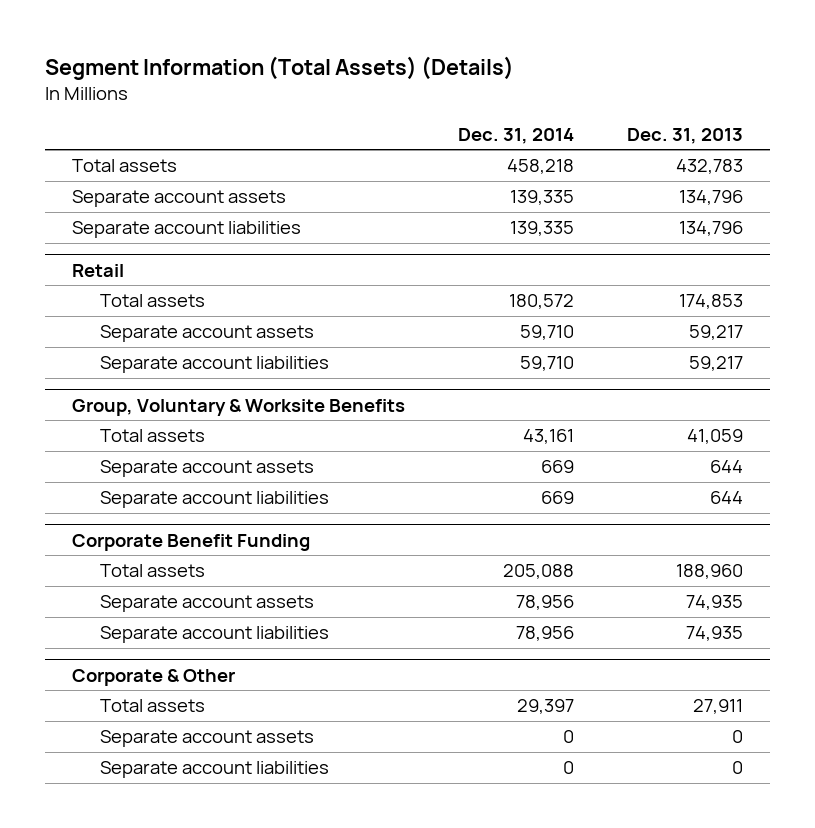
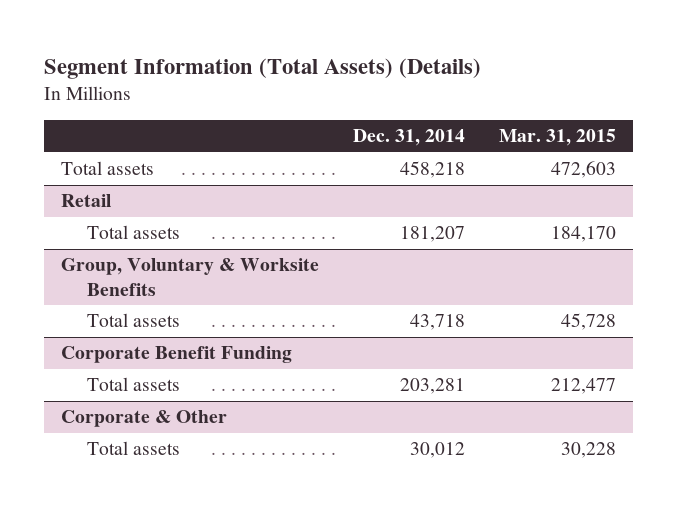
[627,127,744,144] Dec. 31, 2013 -> none
none -> [499,129,617,147] Mar. 31, 2015
[72,190,287,208] Separate account assets -> none
[72,221,302,239] Separate account liabilities -> none
[100,325,315,343] Separate account assets -> none
[100,356,330,374] Separate account liabilities -> none
[509,294,575,310] 180,572 -> [400,226,466,243] 181,207
[100,460,315,478] Separate account assets -> none
[100,491,330,509] Separate account liabilities -> none
[523,429,575,445] 43,161 -> [410,314,466,331] 43,718
[100,595,315,613] Separate account assets -> none
[100,626,330,644] Separate account liabilities -> none
[503,564,575,580] 205,088 -> [400,378,466,395] 203,281
[100,730,315,748] Separate account assets -> none
[100,761,330,779] Separate account liabilities -> none
[517,699,575,715] 29,397 -> [410,442,466,459] 30,012

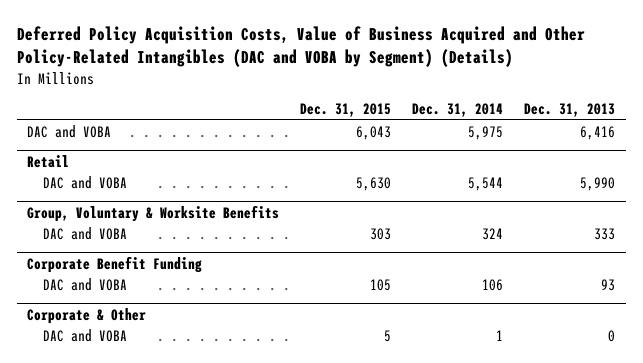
[44,58,482,80] Segment Information (Total Assets) (Details) -> [16,26,585,68] Deferred Policy Acquisition Costs, Value of Business Acquired and Other Policy-Related Intangibles (DAC and VOBA by Segment) (Details)
[499,129,617,147] Mar. 31, 2015 -> none
none -> [300,103,392,118] Dec. 31, 2015
none -> [524,103,616,118] Dec. 31, 2013
[61,161,155,176] Total assets -> none
none -> [27,124,112,138] DAC and VOBA
[87,225,181,240] Total assets -> none
none -> [43,175,128,189] DAC and VOBA
[87,313,181,328] Total assets -> none
none -> [43,226,128,240] DAC and VOBA
[87,377,181,392] Total assets -> none
none -> [43,277,128,291] DAC and VOBA
[87,441,181,456] Total assets -> none
none -> [43,328,128,342] DAC and VOBA

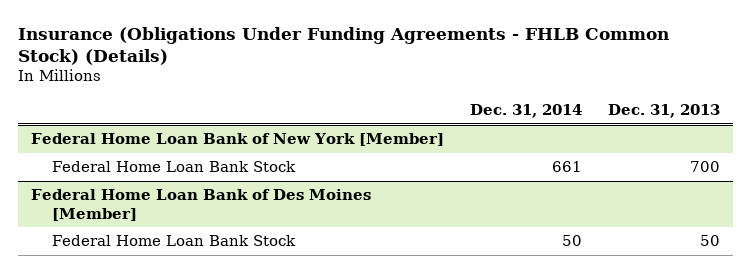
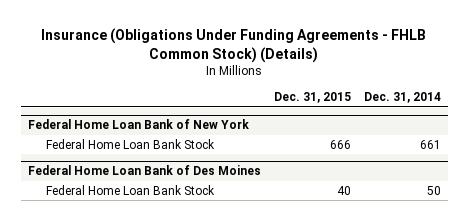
[607,104,720,119] Dec. 31, 2013 -> none
none -> [273,92,351,104] Dec. 31, 2015
[30,133,444,147] Federal Home Loan Bank of New York [Member] -> [27,119,249,130] Federal Home Loan Bank of New York
[30,189,371,221] Federal Home Loan Bank of Des Moines [Member] -> [27,165,261,176] Federal Home Loan Bank of Des Moines

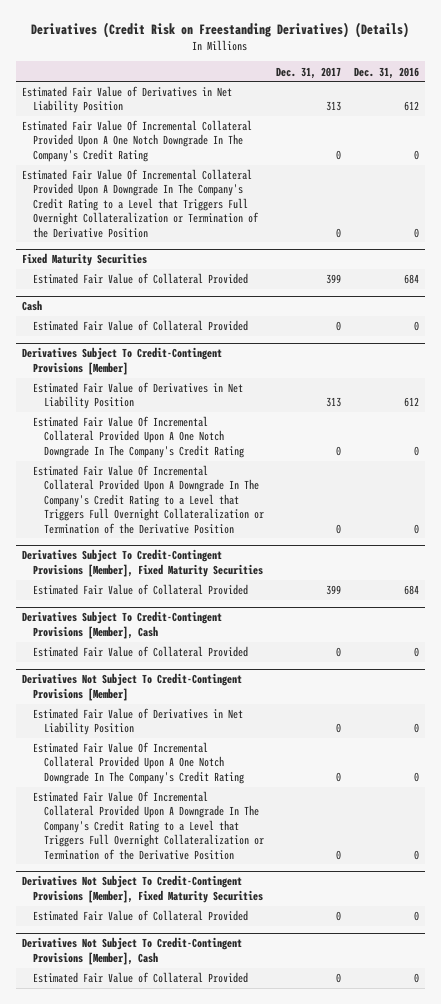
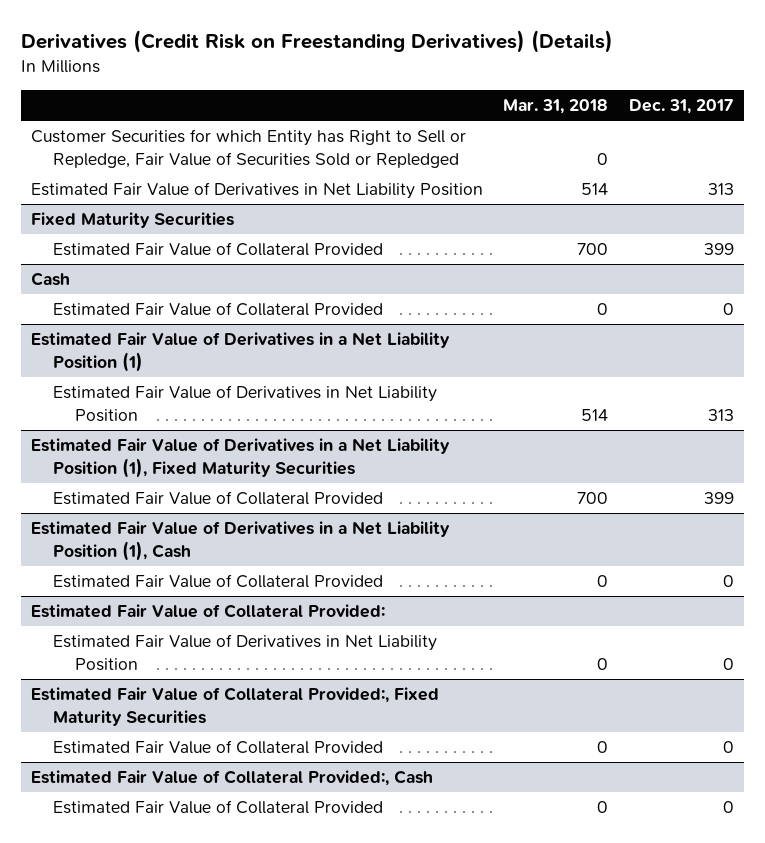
[353,66,419,79] Dec. 31, 2016 -> none
none -> [503,99,609,115] Mar. 31, 2018
none -> [31,129,467,168] Customer Securities for which Entity has Right to Sell or Repledge, Fair Value of Securities Sold or Repledged
[21,120,252,162] Estimated Fair Value Of Incremental Collateral Provided Upon A One Notch Downgrade In The Company's Credit Rating -> none
[21,169,259,238] Estimated Fair Value Of Incremental Collateral Provided Upon A Downgrade In The Company's Credit Rating to a Level that Triggers Full Overnight Collateralization or Termination of the Derivative Position -> none
[21,347,222,375] Derivatives Subject To Credit-Contingent Provisions [Member] -> [31,332,451,372] Estimated Fair Value of Derivatives in a Net Liability Position (1)
[32,416,244,458] Estimated Fair Value Of Incremental Collateral Provided Upon A One Notch Downgrade In The Company's Credit Rating -> none
[32,465,264,534] Estimated Fair Value Of Incremental Collateral Provided Upon A Downgrade In The Company's Credit Rating to a Level that Triggers Full Overnight Collateralization or Termination of the Derivative Position -> none
[21,549,263,577] Derivatives Subject To Credit-Contingent Provisions [Member], Fixed Maturity Securities -> none
none -> [31,438,451,478] Estimated Fair Value of Derivatives in a Net Liability Position (1), Fixed Maturity Securities
[21,611,222,639] Derivatives Subject To Credit-Contingent Provisions [Member], Cash -> none
none -> [31,521,451,561] Estimated Fair Value of Derivatives in a Net Liability Position (1), Cash
[21,673,242,701] Derivatives Not Subject To Credit-Contingent Provisions [Member] -> [31,604,386,619] Estimated Fair Value of Collateral Provided:
[32,742,244,784] Estimated Fair Value Of Incremental Collateral Provided Upon A One Notch Downgrade In The Company's Credit Rating -> none
[32,791,264,860] Estimated Fair Value Of Incremental Collateral Provided Upon A Downgrade In The Company's Credit Rating to a Level that Triggers Full Overnight Collateralization or Termination of the Derivative Position -> none
[21,875,263,903] Derivatives Not Subject To Credit-Contingent Provisions [Member], Fixed Maturity Securities -> none
none -> [31,687,440,726] Estimated Fair Value of Collateral Provided:, Fixed Maturity Securities
[21,937,242,965] Derivatives Not Subject To Credit-Contingent Provisions [Member], Cash -> none
none -> [31,770,434,787] Estimated Fair Value of Collateral Provided:, Cash

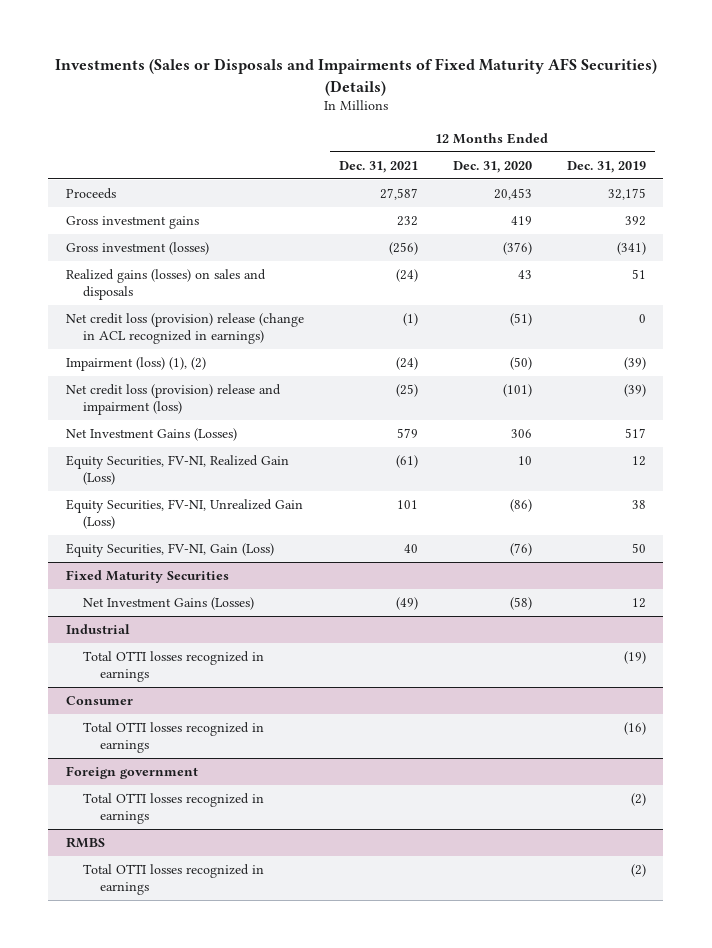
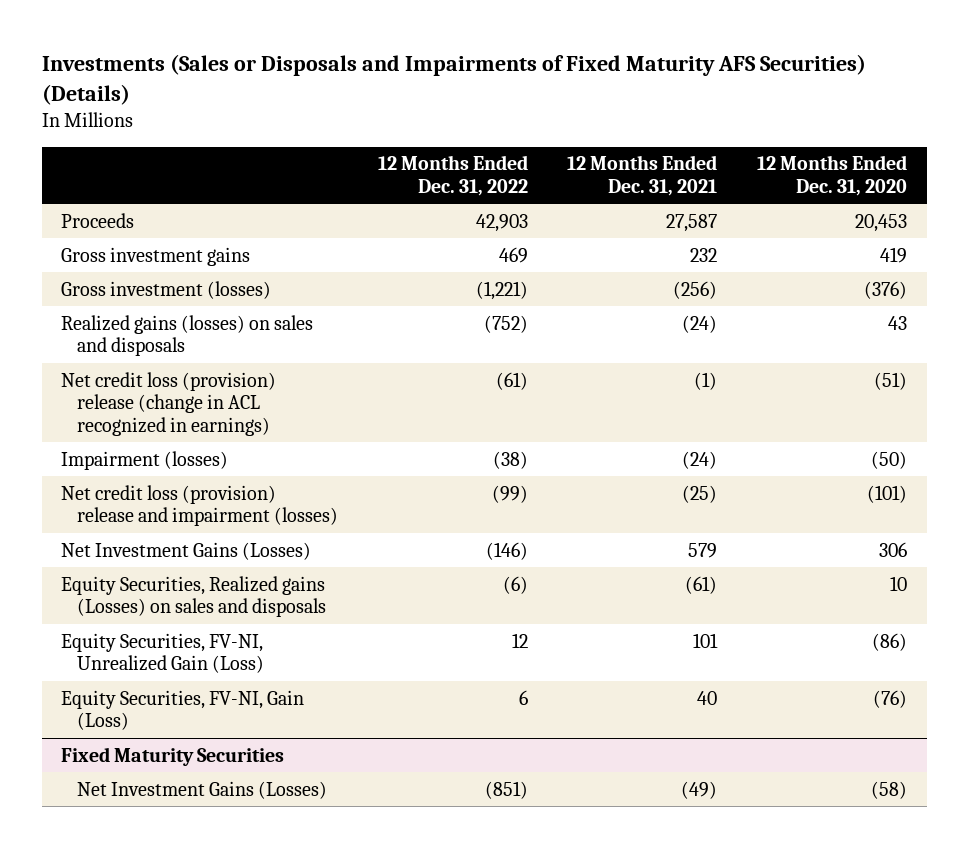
[566,160,646,173] Dec. 31, 2019 -> none
none -> [377,155,528,196] 12 Months Ended Dec. 31, 2022
[65,357,206,372] Impairment (loss) (1), (2) -> [61,450,229,470] Impairment (losses)
[65,384,281,415] Net credit loss (provision) release and impairment (loss) -> [61,484,338,527] Net credit loss (provision) release and impairment (losses)
[65,455,289,485] Equity Securities, FV-NI, Realized Gain (Loss) -> [61,575,326,618] Equity Securities, Realized gains (Losses) on sales and disposals
[65,624,130,635] Industrial -> none
[82,651,264,682] Total OTTI losses recognized in earnings -> none
[65,696,133,706] Consumer -> none
[82,722,264,753] Total OTTI losses recognized in earnings -> none
[65,766,198,780] Foreign government -> none
[82,793,264,824] Total OTTI losses recognized in earnings -> none
[65,837,105,849] RMBS -> none
[82,864,264,895] Total OTTI losses recognized in earnings -> none

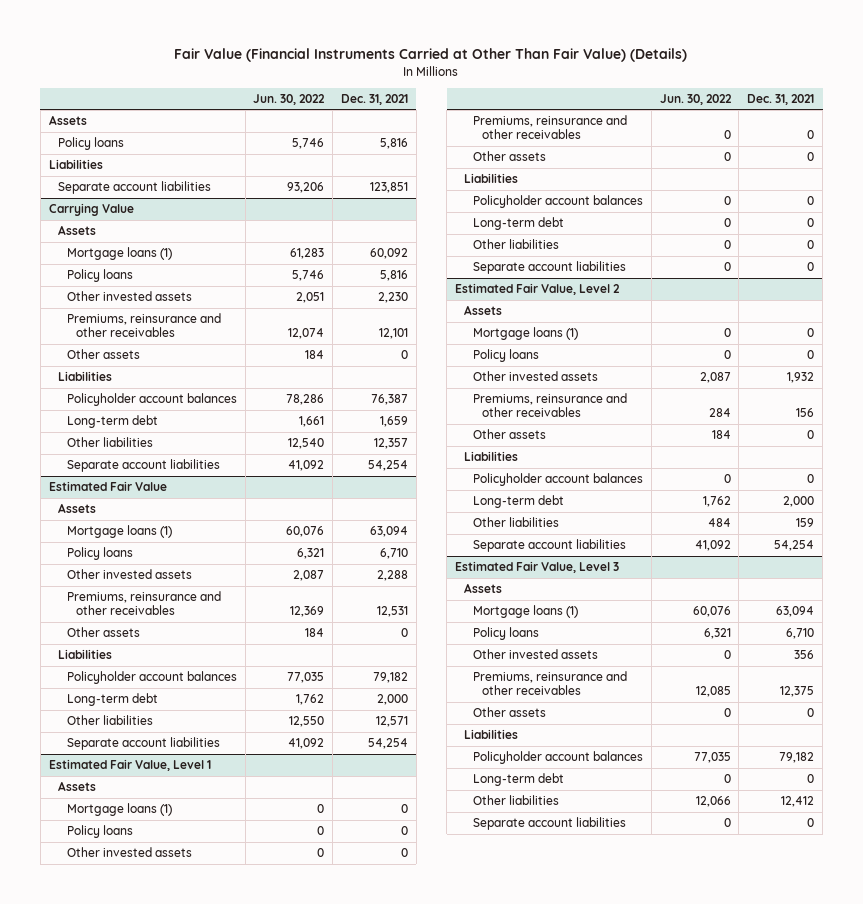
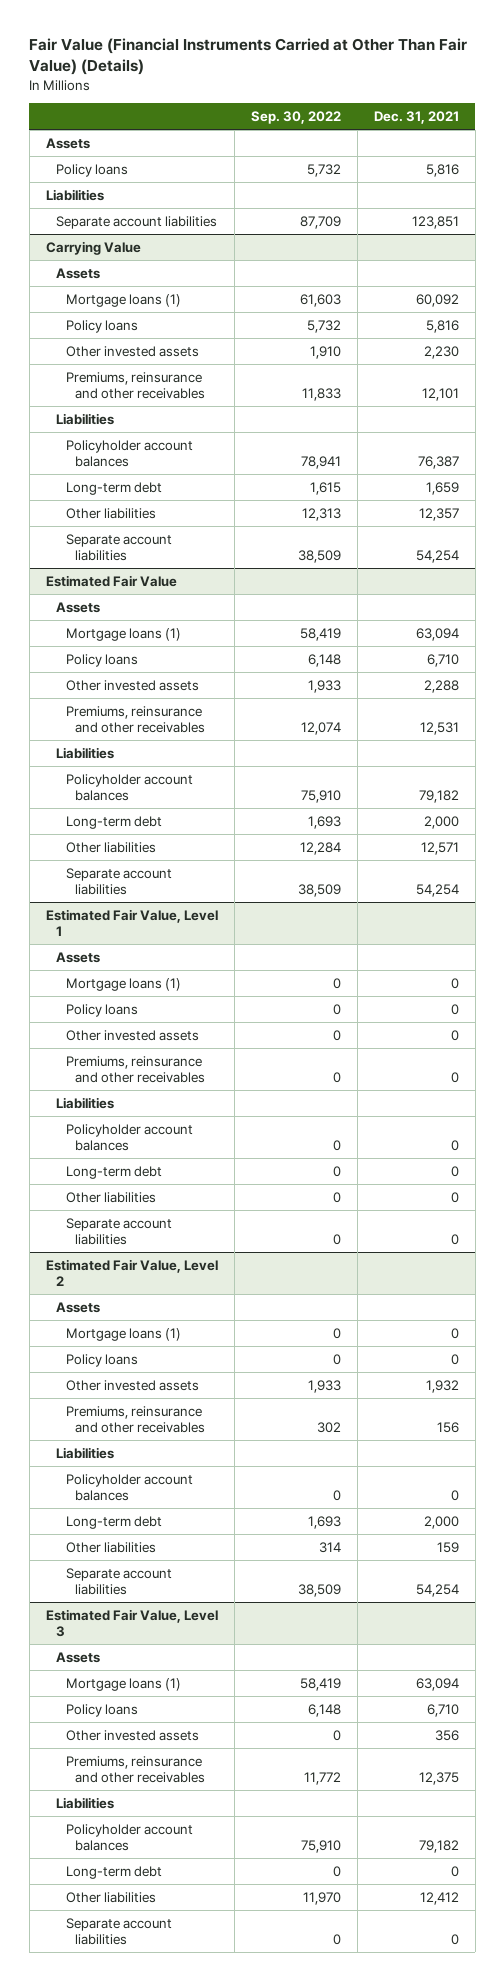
[253,93,326,105] Jun. 30, 2022 -> none
none -> [250,111,341,125] Sep. 30, 2022
[66,349,140,360] Other assets -> none
[66,627,140,638] Other assets -> none
[473,151,547,162] Other assets -> none
[473,429,547,440] Other assets -> none
[473,707,547,718] Other assets -> none

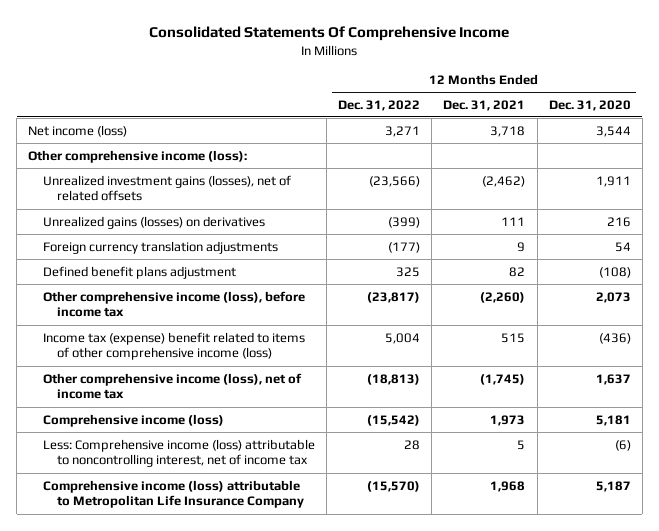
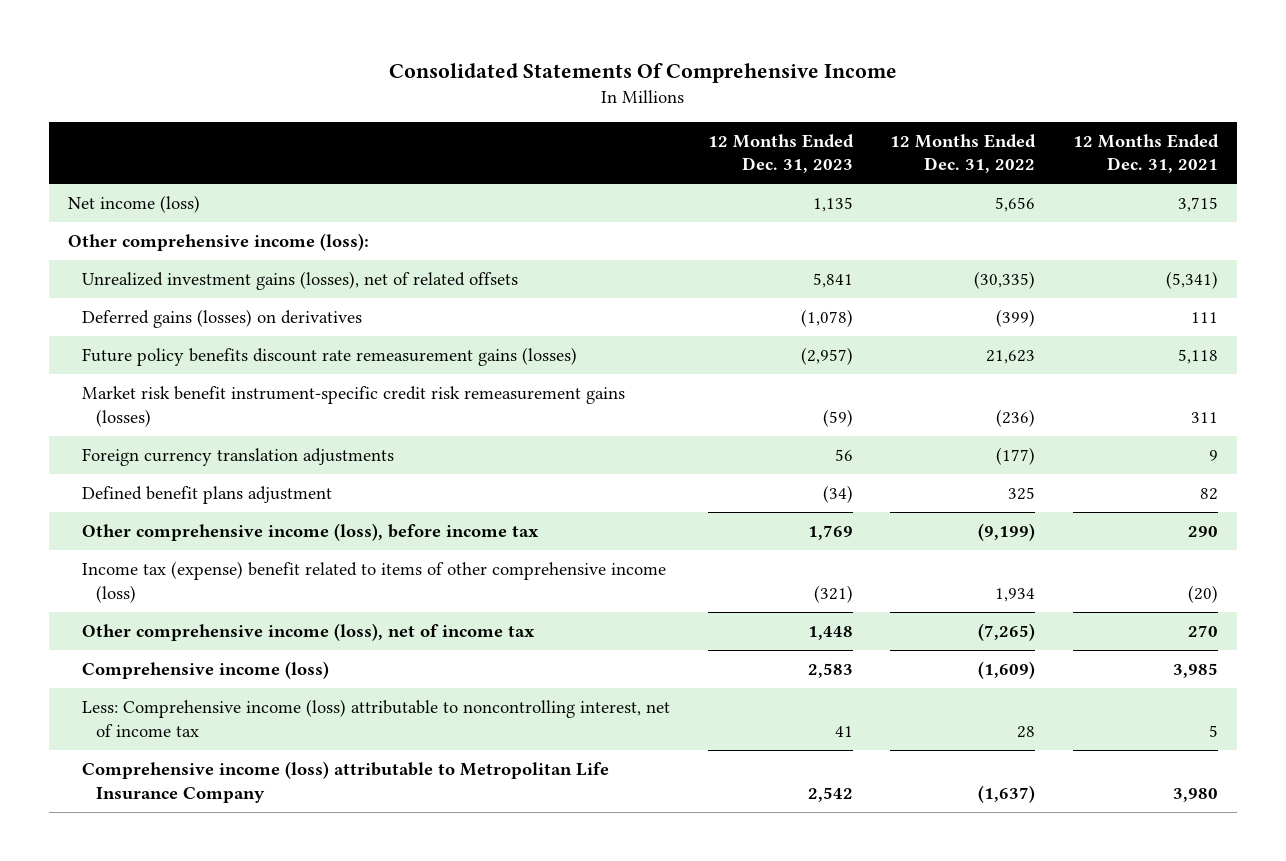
[548,99,631,111] Dec. 31, 2020 -> none
none -> [707,133,854,174] 12 Months Ended Dec. 31, 2023
[385,125,421,137] 3,271 -> [995,197,1036,213] 5,656
[490,125,526,137] 3,718 -> [1178,197,1219,213] 3,715
[369,175,421,187] (23,566) -> [974,271,1036,290] (30,335)
[482,175,526,187] (2,462) -> [1166,271,1219,290] (5,341)
[42,215,265,229] Unrealized gains (losses) on derivatives -> [81,309,362,329] Deferred gains (losses) on derivatives
none -> [81,347,577,367] Future policy benefits discount rate remeasurement gains (losses)
none -> [81,386,625,427] Market risk benefit instrument-specific credit risk remeasurement gains (losses)
[367,291,421,303] (23,817) -> [978,523,1036,542] (9,199)
[480,291,526,303] (2,260) -> [1188,526,1219,538] 290
[385,332,421,344] 5,004 -> [995,587,1036,602] 1,934
[501,332,526,343] 515 -> [1188,584,1219,603] (20)
[367,373,421,385] (18,813) -> [978,623,1036,642] (7,265)
[480,373,526,385] (1,745) -> [1188,625,1219,638] 270
[367,414,421,426] (15,542) -> [978,661,1036,680] (1,609)
[490,414,526,426] 1,973 -> [1173,663,1219,679] 3,985
[367,480,421,492] (15,570) -> [978,784,1036,803] (1,637)
[490,480,526,492] 1,968 -> [1173,787,1219,802] 3,980

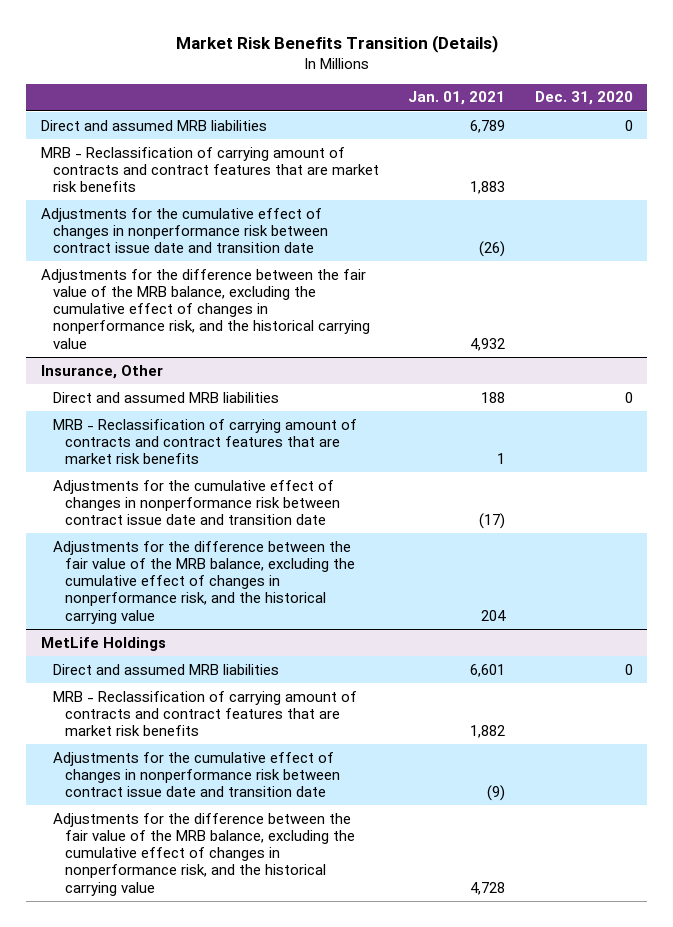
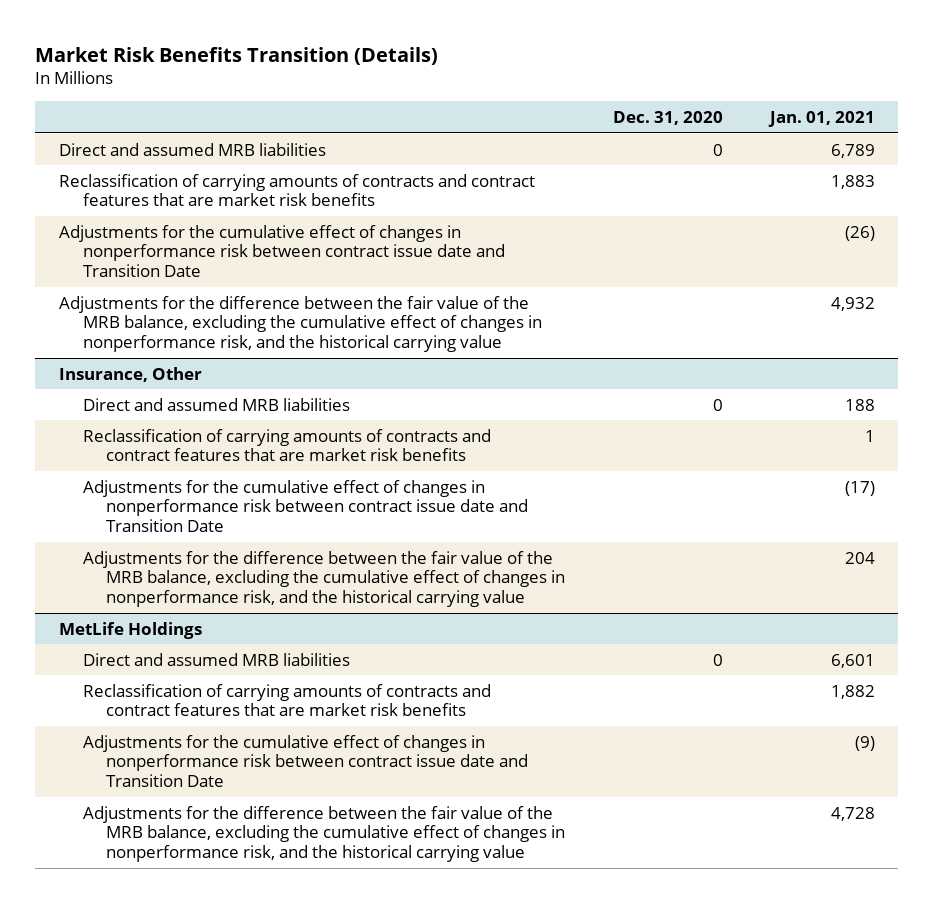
[40,146,379,193] MRB - Reclassification of carrying amount of contracts and contract features that are market risk benefits -> [58,173,535,207] Reclassification of carrying amounts of contracts and contract features that are market risk benefits
[40,207,328,254] Adjustments for the cumulative effect of changes in nonperformance risk between contract issue date and transition date -> [58,224,505,278] Adjustments for the cumulative effect of changes in nonperformance risk between contract issue date and Transition Date
[52,418,357,465] MRB - Reclassification of carrying amount of contracts and contract features that are market risk benefits -> [82,428,491,462] Reclassification of carrying amounts of contracts and contract features that are market risk benefits
[52,479,340,526] Adjustments for the cumulative effect of changes in nonperformance risk between contract issue date and transition date -> [82,479,529,533] Adjustments for the cumulative effect of changes in nonperformance risk between contract issue date and Transition Date
[52,690,357,737] MRB - Reclassification of carrying amount of contracts and contract features that are market risk benefits -> [82,683,491,717] Reclassification of carrying amounts of contracts and contract features that are market risk benefits
[52,751,340,798] Adjustments for the cumulative effect of changes in nonperformance risk between contract issue date and transition date -> [82,734,529,788] Adjustments for the cumulative effect of changes in nonperformance risk between contract issue date and Transition Date

